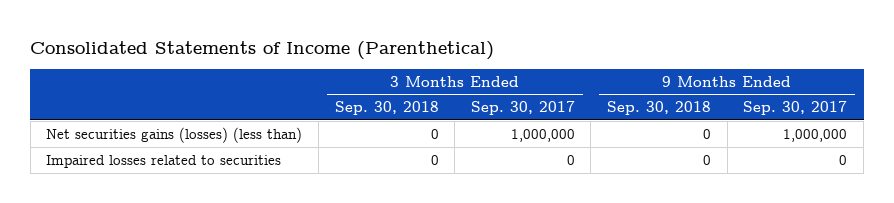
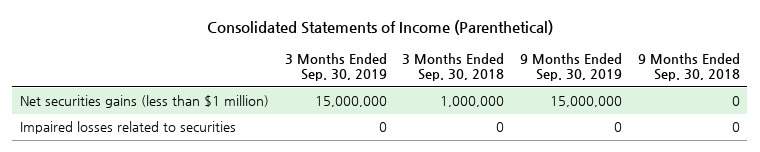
[470,101,575,116] Sep. 30, 2017 -> none
[743,101,848,116] Sep. 30, 2017 -> none
none -> [284,52,387,82] 3 Months Ended Sep. 30, 2019
none -> [520,52,623,82] 9 Months Ended Sep. 30, 2019
[46,126,303,143] Net securities gains (losses) (less than) -> [20,95,270,109] Net securities gains (less than $1 million)
[430,128,439,139] 0 -> [440,96,505,108] 1,000,000

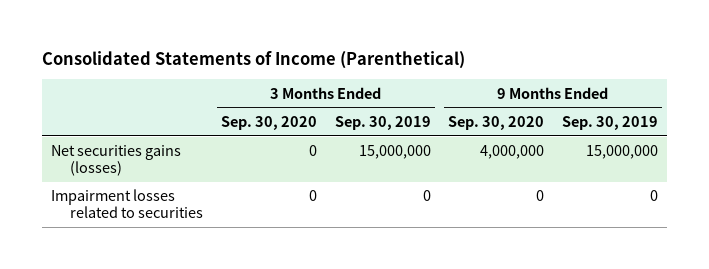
[402,52,505,82] 3 Months Ended Sep. 30, 2018 -> none
[637,52,740,82] 9 Months Ended Sep. 30, 2018 -> none
none -> [221,115,318,130] Sep. 30, 2020
none -> [448,115,545,130] Sep. 30, 2020
[20,95,270,109] Net securities gains (less than $1 million) -> [50,145,181,177] Net securities gains (losses)
[20,121,237,135] Impaired losses related to securities -> [50,189,204,219] Impairment losses related to securities

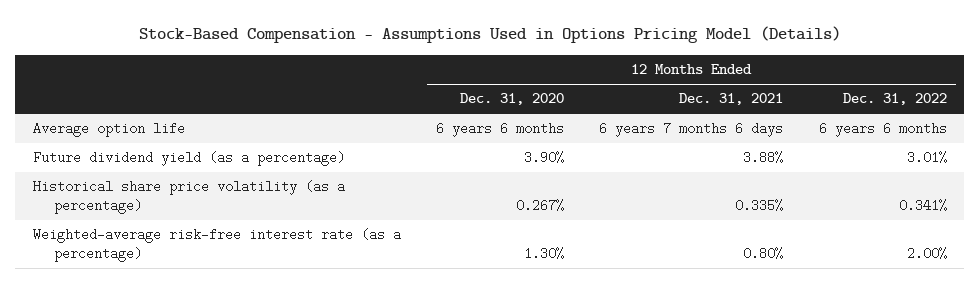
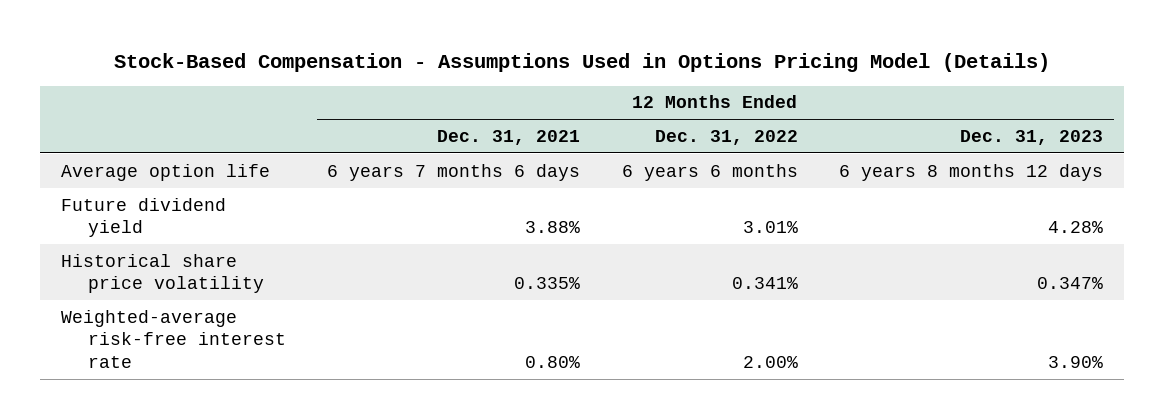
[459,93,564,106] Dec. 31, 2020 -> none
none -> [960,130,1104,146] Dec. 31, 2023
[32,151,345,167] Future dividend yield (as a percentage) -> [60,197,226,238] Future dividend yield
[32,180,345,214] Historical share price volatility (as a percentage) -> [60,253,264,294] Historical share price volatility
[32,228,401,262] Weighted-average risk-free interest rate (as a percentage) -> [60,309,286,368] Weighted-average risk-free interest rate

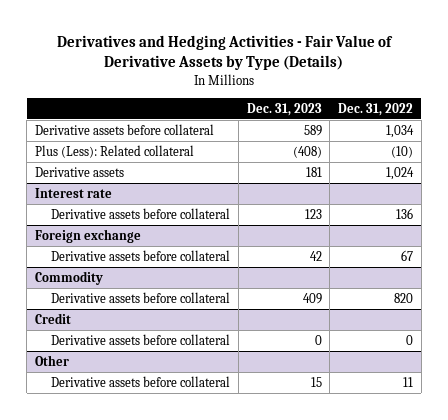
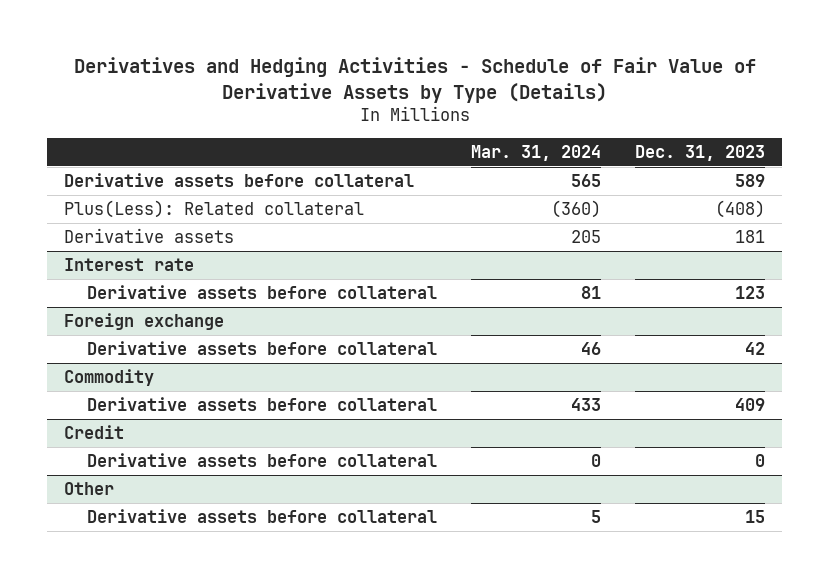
[56,34,393,71] Derivatives and Hedging Activities - Fair Value of Derivative Assets by Type (Details) -> [73,56,756,103] Derivatives and Hedging Activities - Schedule of Fair Value of Derivative Assets by Type (Details)
[338,102,414,116] Dec. 31, 2022 -> none
none -> [471,144,602,161] Mar. 31, 2024
[34,144,194,158] Plus (Less): Related collateral -> [64,199,365,218] Plus(Less): Related collateral

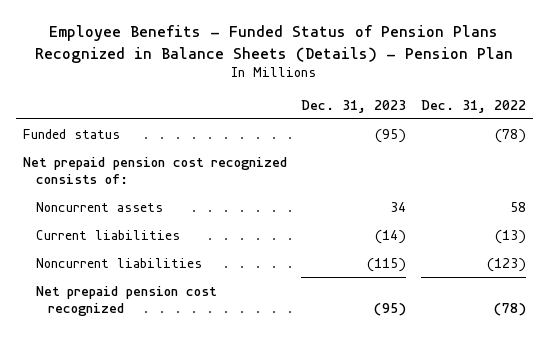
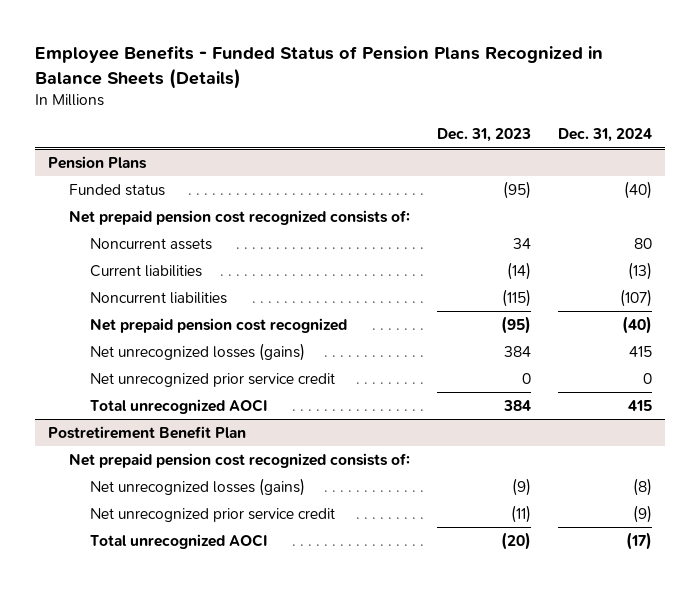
[35,25,514,63] Employee Benefits - Funded Status of Pension Plans Recognized in Balance Sheets (Details) - Pension Plan -> [35,46,604,89] Employee Benefits - Funded Status of Pension Plans Recognized in Balance Sheets (Details)
[420,99,526,113] Dec. 31, 2022 -> none
none -> [557,128,652,143] Dec. 31, 2024
none -> [48,156,148,170] Pension Plans
none -> [89,343,305,362] Net unrecognized losses (gains)
none -> [89,373,335,388] Net unrecognized prior service credit
none -> [89,399,268,415] Total unrecognized AOCI
none -> [48,426,247,440] Postretirement Benefit Plan
none -> [69,453,411,469] Net prepaid pension cost recognized consists of:
none -> [89,478,305,497] Net unrecognized losses (gains)
none -> [89,508,335,523] Net unrecognized prior service credit
none -> [89,534,268,550] Total unrecognized AOCI

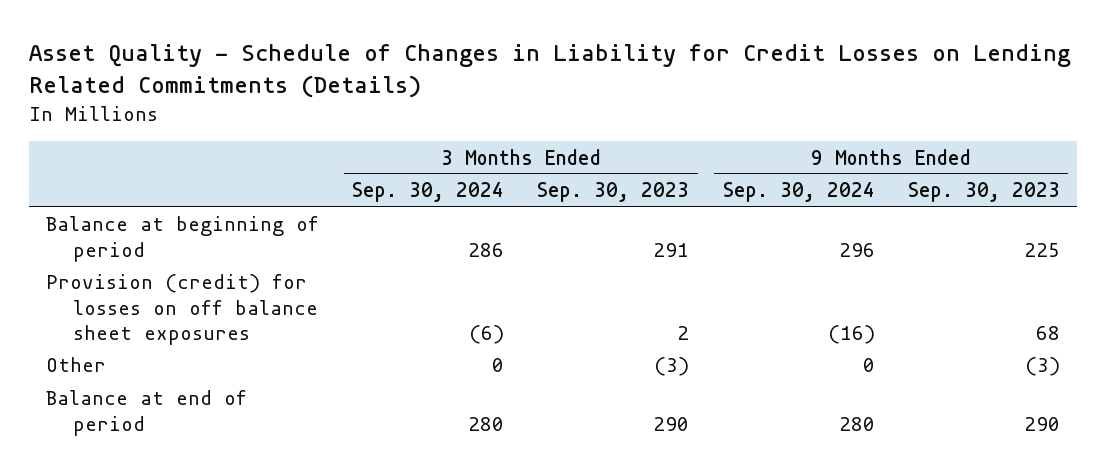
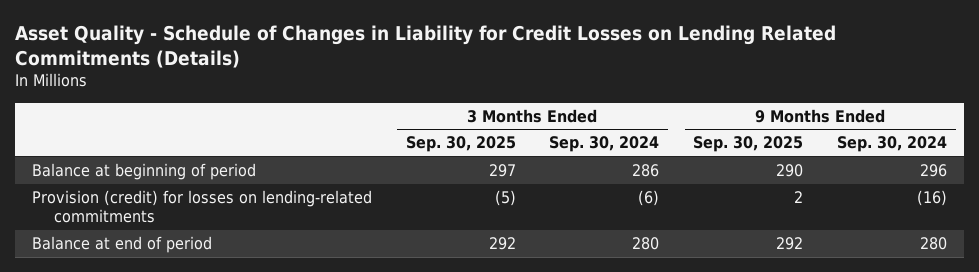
[537,182,690,203] Sep. 30, 2023 -> none
[907,182,1060,203] Sep. 30, 2023 -> none
none -> [405,136,516,153] Sep. 30, 2025
none -> [693,136,804,153] Sep. 30, 2025
[45,357,106,373] Other -> none
[45,274,318,346] Provision (credit) for losses on off balance sheet exposures -> [31,190,372,224] Provision (credit) for losses on lending-related commitments

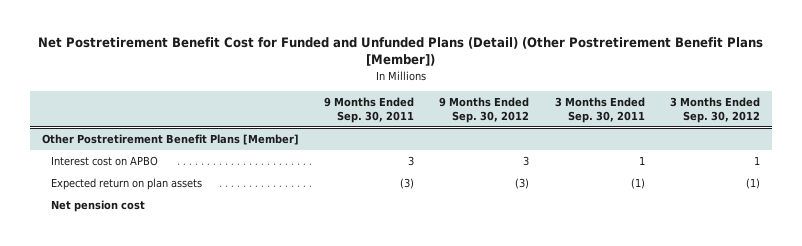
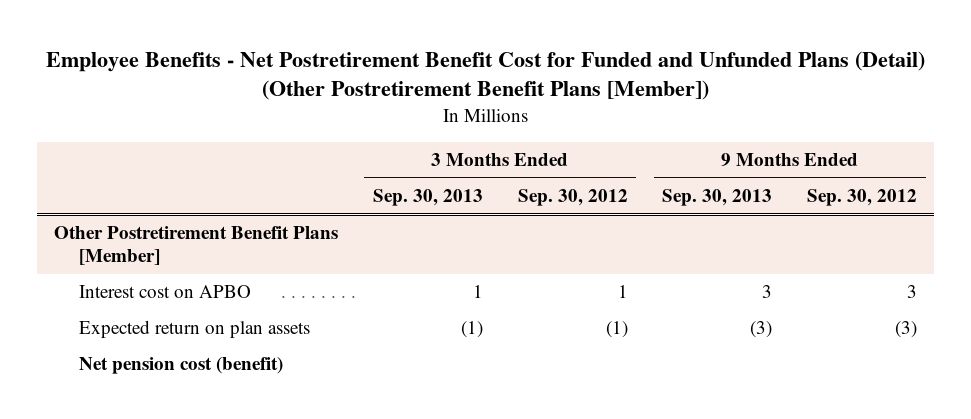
[37,37,763,67] Net Postretirement Benefit Cost for Funded and Unfunded Plans (Detail) (Other Postretirement Benefit Plans [Member]) -> [45,50,925,101] Employee Benefits - Net Postretirement Benefit Cost for Funded and Unfunded Plans (Detail) (Other Postretirement Benefit Plans [Member])
[324,97,415,123] 9 Months Ended Sep. 30, 2011 -> none
[554,97,645,123] 3 Months Ended Sep. 30, 2011 -> none
none -> [372,189,483,207] Sep. 30, 2013
none -> [662,189,773,207] Sep. 30, 2013
[50,200,145,213] Net pension cost -> [78,357,283,375] Net pension cost (benefit)

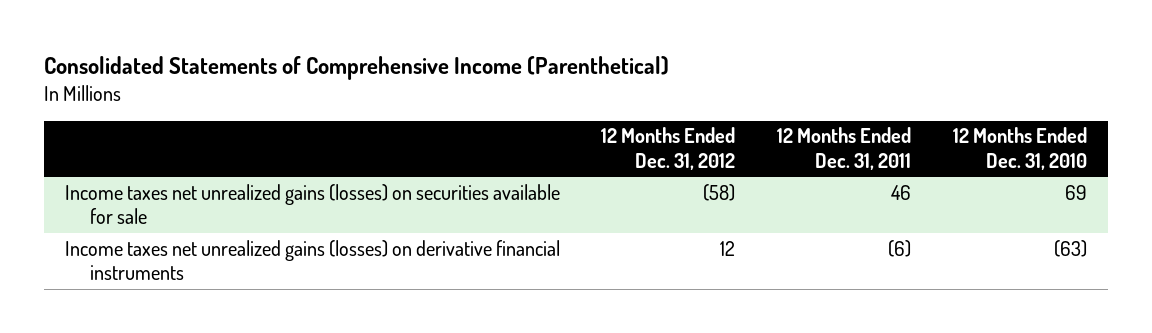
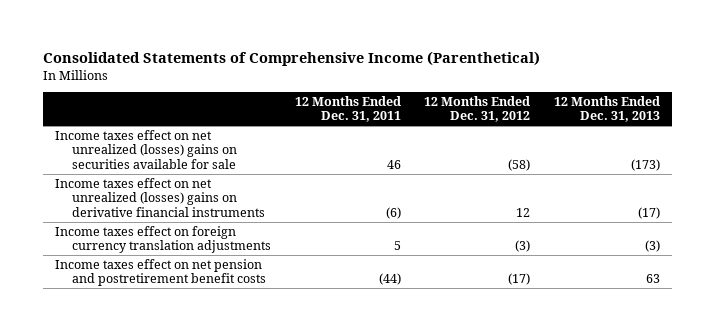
[952,127,1087,171] 12 Months Ended Dec. 31, 2010 -> none
none -> [554,95,661,123] 12 Months Ended Dec. 31, 2013
[64,183,560,225] Income taxes net unrealized gains (losses) on securities available for sale -> [55,129,237,169] Income taxes effect on net unrealized (losses) gains on securities available for sale
[64,239,560,281] Income taxes net unrealized gains (losses) on derivative financial instruments -> [55,177,265,217] Income taxes effect on net unrealized (losses) gains on derivative financial instruments
none -> [55,225,271,254] Income taxes effect on foreign currency translation adjustments
none -> [55,258,266,287] Income taxes effect on net pension and postretirement benefit costs

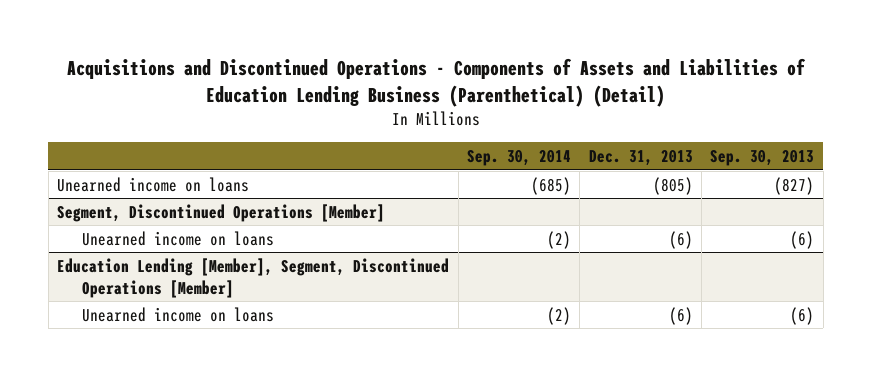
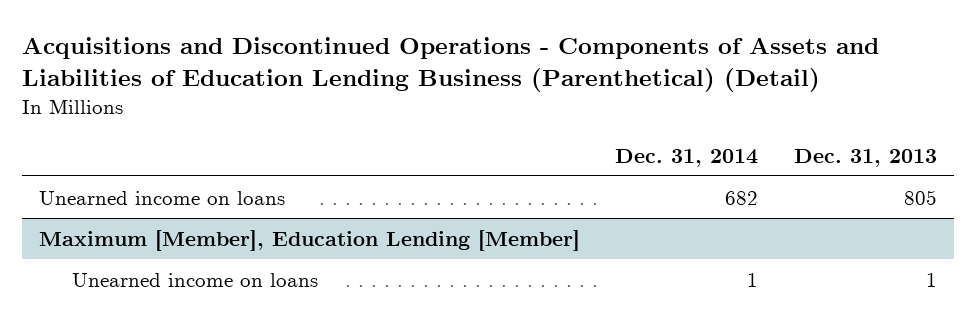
[466,150,571,167] Sep. 30, 2014 -> none
[710,150,815,167] Sep. 30, 2013 -> none
none -> [615,148,759,167] Dec. 31, 2014
[57,203,386,222] Segment, Discontinued Operations [Member] -> none
[57,257,450,298] Education Lending [Member], Segment, Discontinued Operations [Member] -> none
[81,306,274,322] Unearned income on loans -> none
[652,176,693,195] (805) -> [903,189,937,205] 805
none -> [39,229,581,251] Maximum [Member], Education Lending [Member]
[668,230,693,249] (6) -> [925,272,937,287] 1

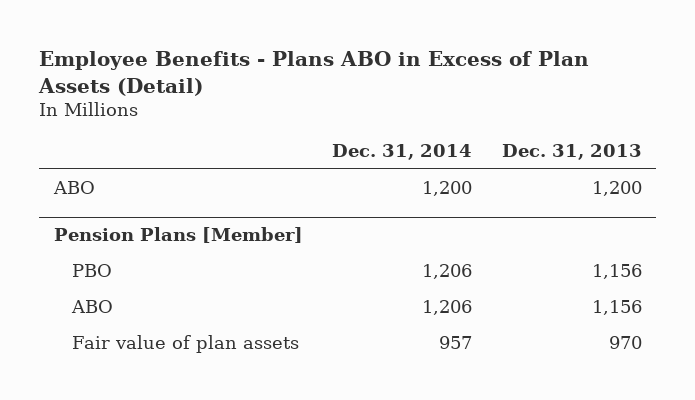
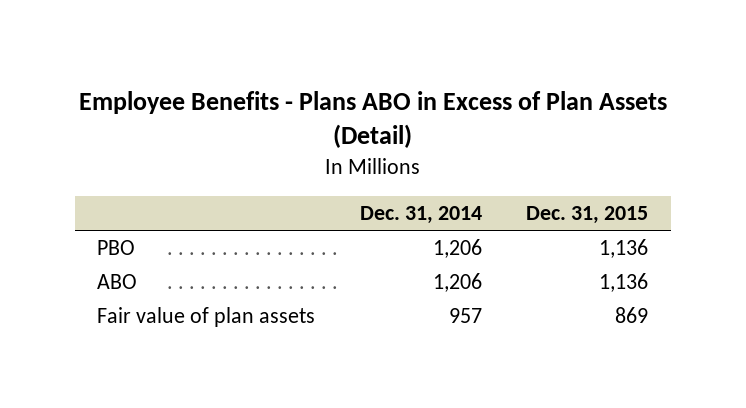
[501,144,642,161] Dec. 31, 2013 -> none
none -> [526,206,649,225] Dec. 31, 2015
[52,181,95,195] ABO -> none
[53,227,303,244] Pension Plans [Member] -> none

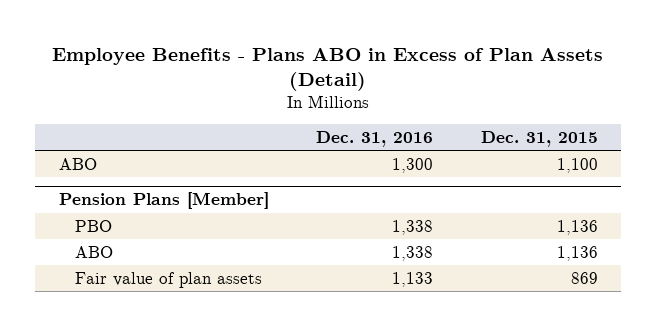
[359,206,482,225] Dec. 31, 2014 -> none
none -> [316,130,434,147] Dec. 31, 2016
none -> [59,157,98,170] ABO
none -> [59,192,270,210] Pension Plans [Member]

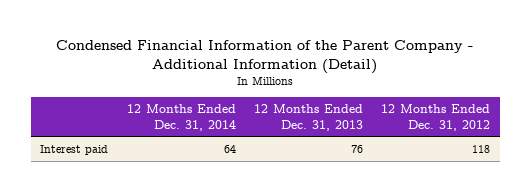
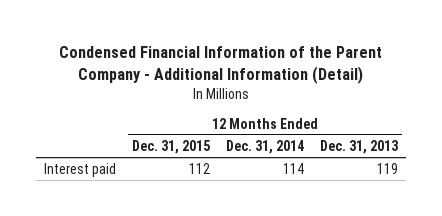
[381,104,491,131] 12 Months Ended Dec. 31, 2012 -> none
none -> [131,140,210,155] Dec. 31, 2015
[223,144,236,153] 64 -> [282,163,304,175] 114
[351,144,364,153] 76 -> [376,163,398,175] 119

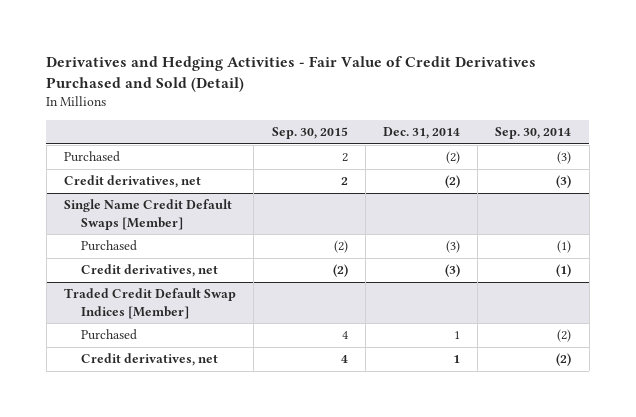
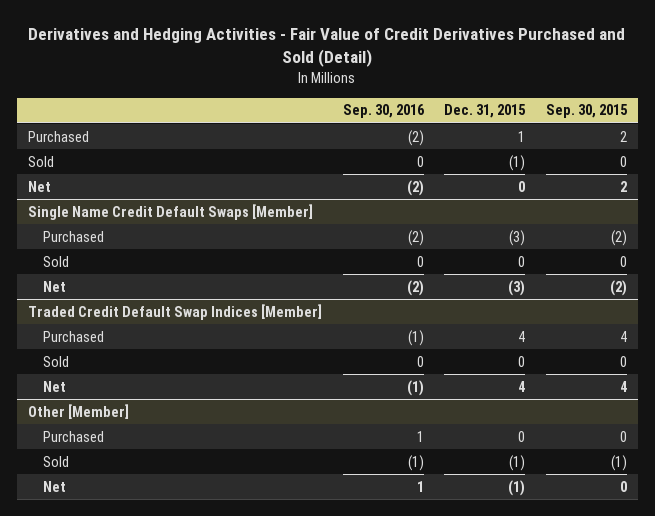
[383,127,461,140] Dec. 31, 2014 -> none
[495,127,572,140] Sep. 30, 2014 -> none
none -> [342,104,425,119] Sep. 30, 2016
none -> [444,104,527,119] Dec. 31, 2015
none -> [27,155,54,167] Sold
[64,175,202,189] Credit derivatives, net -> [27,180,51,192] Net
none -> [42,255,69,267] Sold
[80,264,218,278] Credit derivatives, net -> [42,280,66,292] Net
none -> [42,355,69,367] Sold
[80,353,218,367] Credit derivatives, net -> [42,380,66,392] Net
none -> [27,403,129,419] Other [Member]
none -> [42,430,104,442] Purchased
none -> [42,455,69,467] Sold
none -> [42,480,66,492] Net

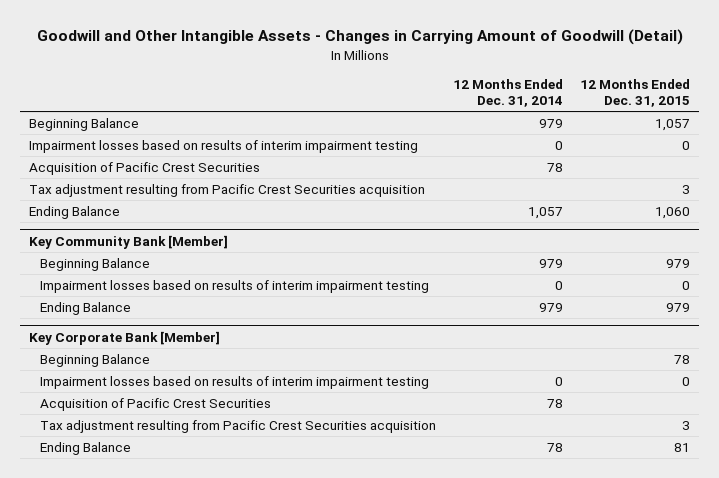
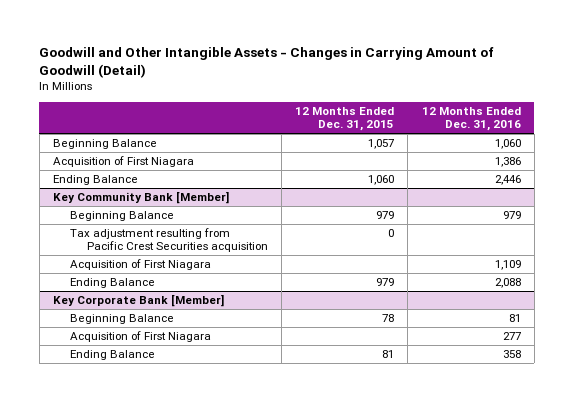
[453,78,564,107] 12 Months Ended Dec. 31, 2014 -> none
none -> [421,106,521,132] 12 Months Ended Dec. 31, 2016
[28,139,418,153] Impairment losses based on results of interim impairment testing -> none
[28,183,425,197] Tax adjustment resulting from Pacific Crest Securities acquisition -> none
[28,161,260,175] Acquisition of Pacific Crest Securities -> [52,155,194,167] Acquisition of First Niagara
[40,279,430,293] Impairment losses based on results of interim impairment testing -> none
none -> [70,227,269,253] Tax adjustment resulting from Pacific Crest Securities acquisition
none -> [70,258,212,270] Acquisition of First Niagara
[40,375,430,389] Impairment losses based on results of interim impairment testing -> none
[40,419,437,433] Tax adjustment resulting from Pacific Crest Securities acquisition -> none
[40,397,272,411] Acquisition of Pacific Crest Securities -> [70,330,212,342] Acquisition of First Niagara

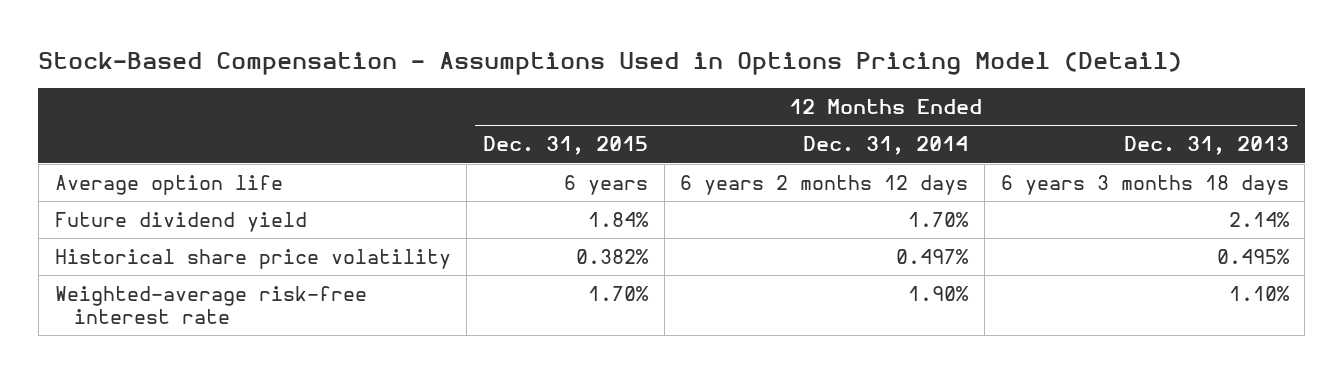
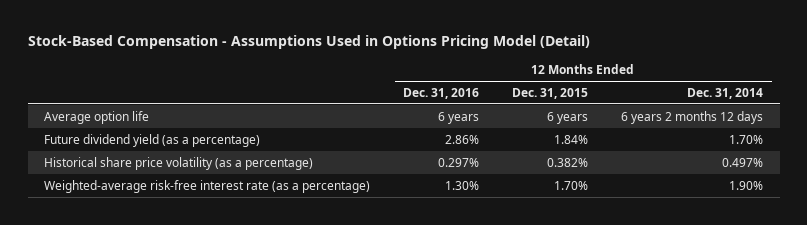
[1123,136,1289,156] Dec. 31, 2013 -> none
none -> [403,87,480,99] Dec. 31, 2016
[54,212,307,233] Future dividend yield -> [44,133,261,147] Future dividend yield (as a percentage)
[54,249,451,270] Historical share price volatility -> [44,156,314,170] Historical share price volatility (as a percentage)
[54,286,367,324] Weighted-average risk-free interest rate -> [44,179,371,193] Weighted-average risk-free interest rate (as a percentage)

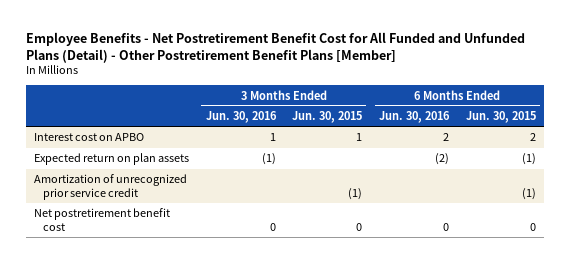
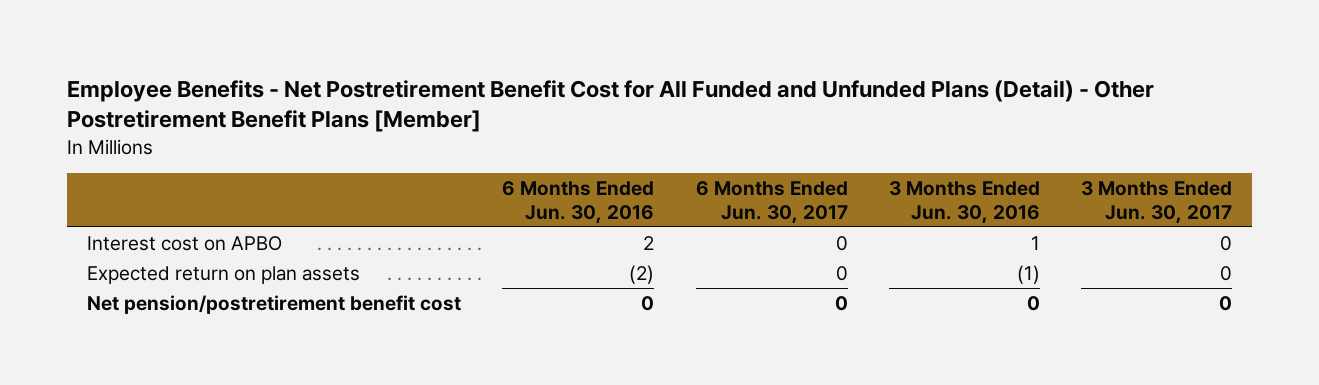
[292,111,363,124] Jun. 30, 2015 -> none
[465,111,536,124] Jun. 30, 2015 -> none
none -> [695,181,848,224] 6 Months Ended Jun. 30, 2017
none -> [1080,181,1232,224] 3 Months Ended Jun. 30, 2017
[33,174,187,200] Amortization of unrecognized prior service credit -> none
[33,208,170,231] Net postretirement benefit cost -> [87,294,462,314] Net pension/postretirement benefit cost

